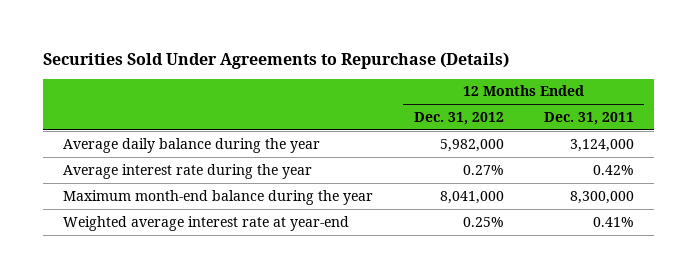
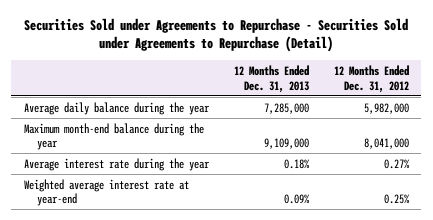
[42,51,509,69] Securities Sold Under Agreements to Repurchase (Details) -> [24,17,409,53] Securities Sold under Agreements to Repurchase - Securities Sold under Agreements to Repurchase (Detail)
[544,112,635,126] Dec. 31, 2011 -> none
none -> [233,64,309,93] 12 Months Ended Dec. 31, 2013
[63,163,313,179] Average interest rate during the year -> [23,157,210,171] Average interest rate during the year

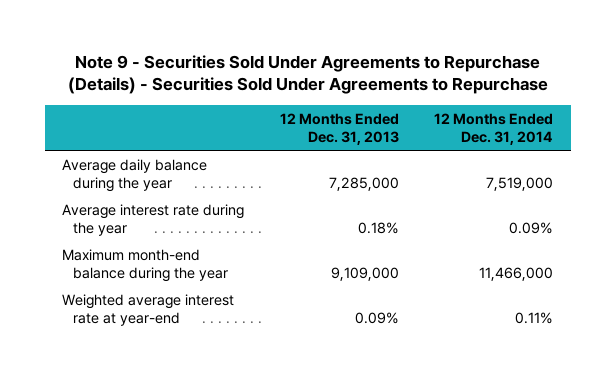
[24,17,409,53] Securities Sold under Agreements to Repurchase - Securities Sold under Agreements to Repurchase (Detail) -> [67,54,548,95] Note 9 - Securities Sold Under Agreements to Repurchase (Details) - Securities Sold Under Agreements to Repurchase
[333,64,409,93] 12 Months Ended Dec. 31, 2012 -> none
none -> [434,112,554,145] 12 Months Ended Dec. 31, 2014
[23,122,204,151] Maximum month-end balance during the year -> [62,248,228,282] Maximum month-end balance during the year

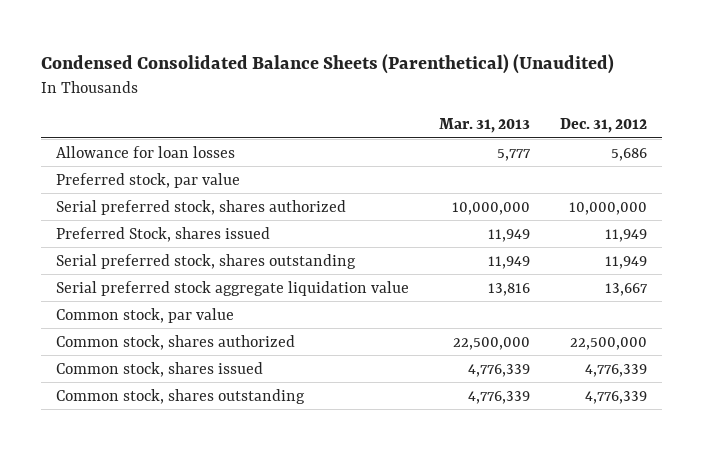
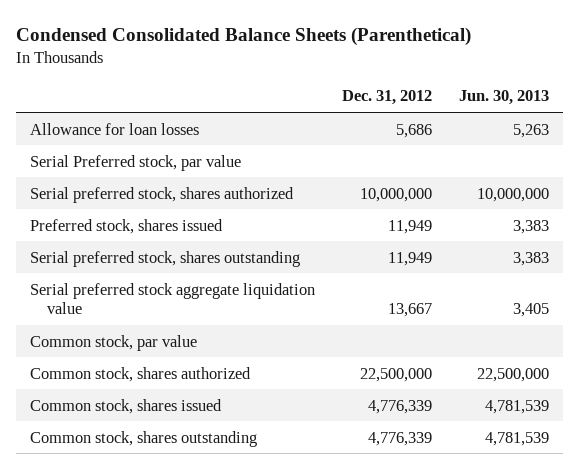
[41,53,615,74] Condensed Consolidated Balance Sheets (Parenthetical) (Unaudited) -> [15,27,471,47] Condensed Consolidated Balance Sheets (Parenthetical)
[438,117,530,133] Mar. 31, 2013 -> none
none -> [459,90,550,106] Jun. 30, 2013
[56,172,241,188] Preferred stock, par value -> [29,154,241,171] Serial Preferred stock, par value
[56,226,271,242] Preferred Stock, shares issued -> [29,218,223,234] Preferred stock, shares issued

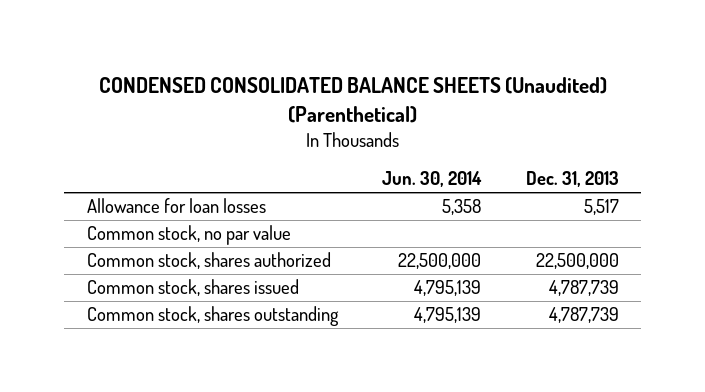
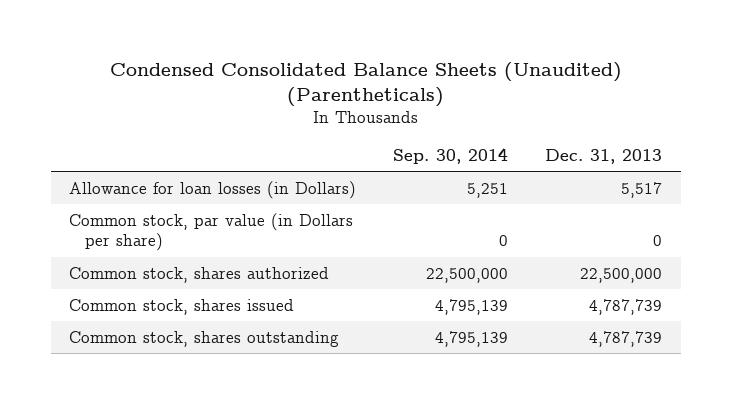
[98,77,607,123] CONDENSED CONSOLIDATED BALANCE SHEETS (Unaudited) (Parenthetical) -> [109,61,622,108] Condensed Consolidated Balance Sheets (Unaudited) (Parentheticals)
[382,171,483,188] Jun. 30, 2014 -> none
none -> [393,148,509,165] Sep. 30, 2014
[86,225,291,246] Common stock, no par value -> none
[86,198,266,214] Allowance for loan losses -> [69,180,357,199] Allowance for loan losses (in Dollars)
none -> [69,212,354,252] Common stock, par value (in Dollars per share)

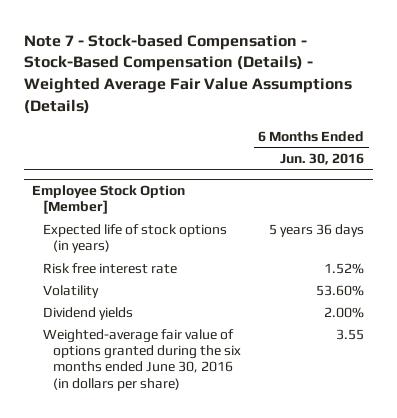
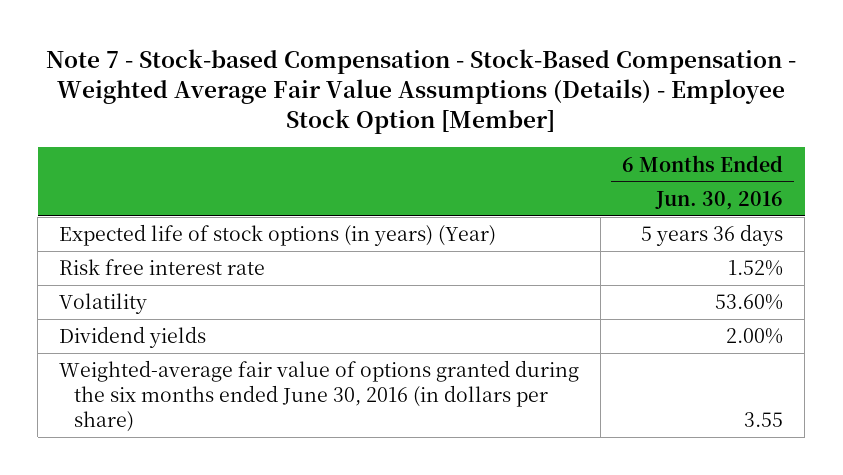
[23,33,352,114] Note 7 - Stock-based Compensation - Stock-Based Compensation (Details) - Weighted Average Fair Value Assumptions (Details) -> [46,48,797,135] Note 7 - Stock-based Compensation - Stock-Based Compensation - Weighted Average Fair Value Assumptions (Details) - Employee Stock Option [Member]
[32,184,186,215] Employee Stock Option [Member] -> none
[42,223,227,254] Expected life of stock options (in years) -> [59,224,497,247] Expected life of stock options (in years) (Year)

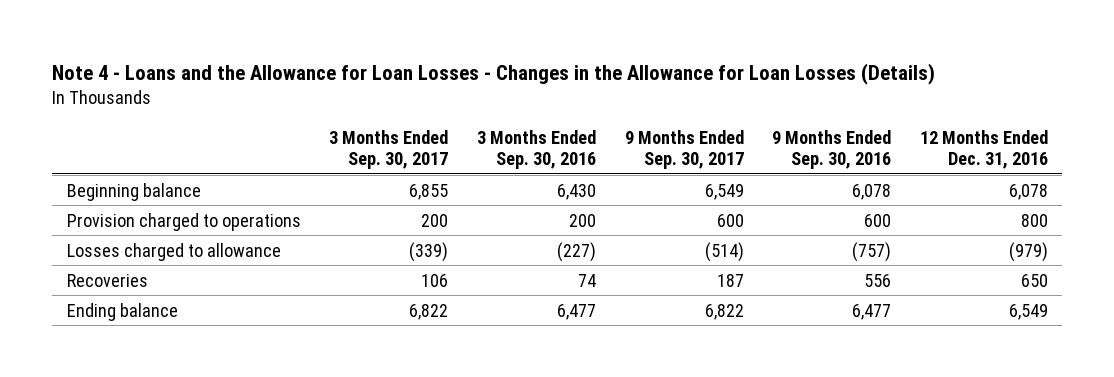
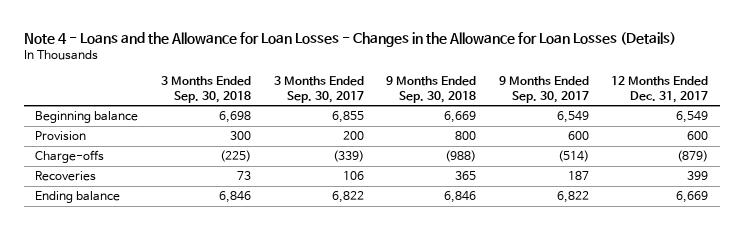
[476,129,596,169] 3 Months Ended Sep. 30, 2016 -> none
[772,129,892,169] 9 Months Ended Sep. 30, 2016 -> none
[919,129,1048,169] 12 Months Ended Dec. 31, 2016 -> none
none -> [160,75,251,103] 3 Months Ended Sep. 30, 2018
none -> [386,75,477,103] 9 Months Ended Sep. 30, 2018
none -> [611,75,709,103] 12 Months Ended Dec. 31, 2017
[66,212,301,231] Provision charged to operations -> [35,131,87,142] Provision
[66,242,281,261] Losses charged to allowance -> [35,150,105,164] Charge-offs

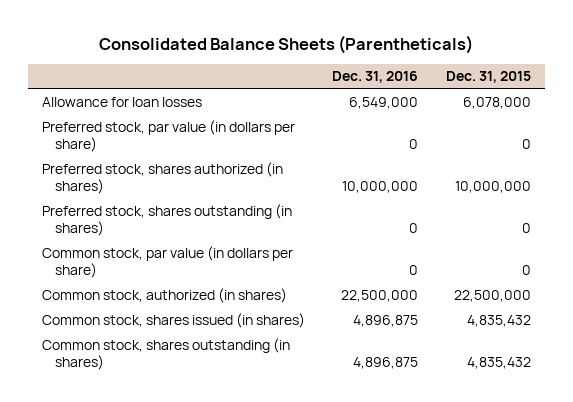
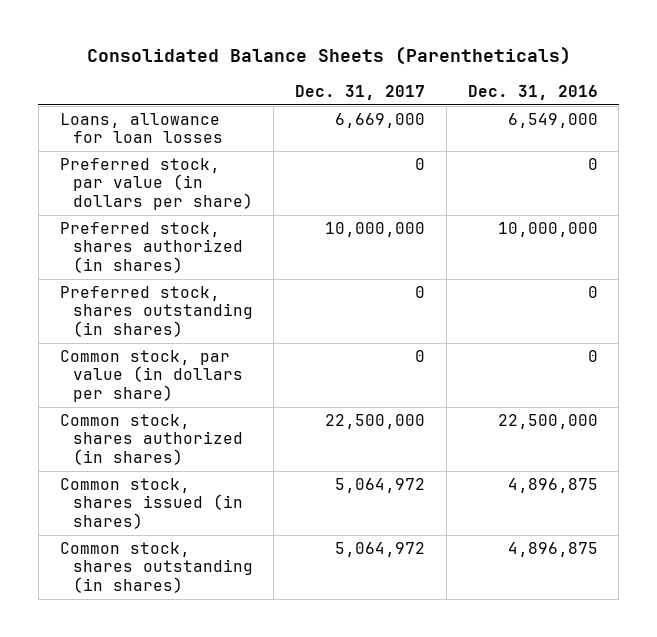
[446,71,532,84] Dec. 31, 2015 -> none
none -> [295,84,426,100] Dec. 31, 2017
[41,96,202,107] Allowance for loan losses -> [59,113,223,144] Loans, allowance for loan losses
[41,287,287,303] Common stock, authorized (in shares) -> [59,414,243,465] Common stock, shares authorized (in shares)

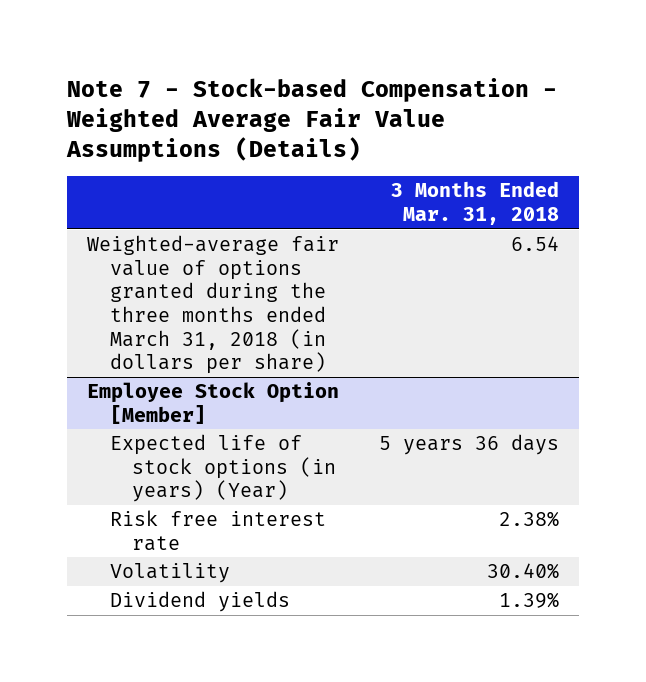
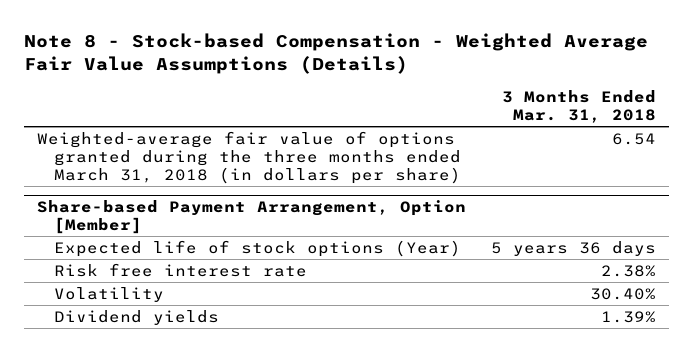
[65,77,557,162] Note 7 - Stock-based Compensation - Weighted Average Fair Value Assumptions (Details) -> [24,33,649,75] Note 8 - Stock-based Compensation - Weighted Average Fair Value Assumptions (Details)
[86,382,339,424] Employee Stock Option [Member] -> [36,199,466,235] Share-based Payment Arrangement, Option [Member]
[109,434,337,503] Expected life of stock options (in years) (Year) -> [53,239,461,257] Expected life of stock options (Year)

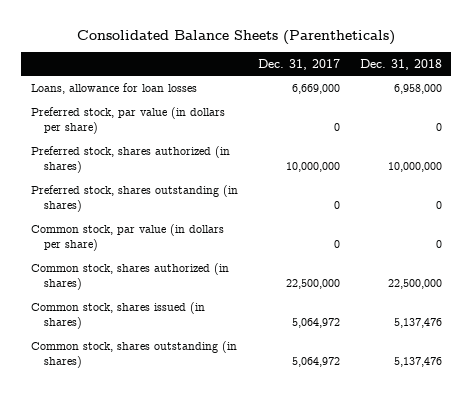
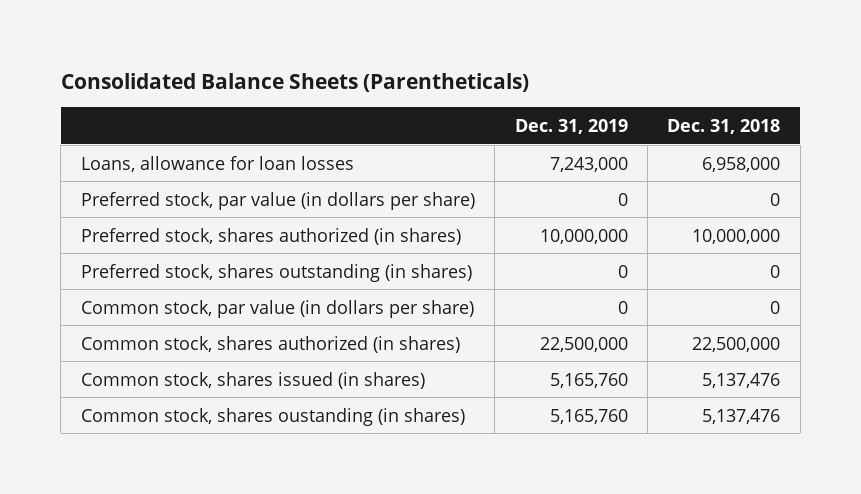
[257,58,340,70] Dec. 31, 2017 -> none
none -> [514,118,628,134] Dec. 31, 2019
[31,341,238,368] Common stock, shares outstanding (in shares) -> [80,407,465,426] Common stock, shares oustanding (in shares)

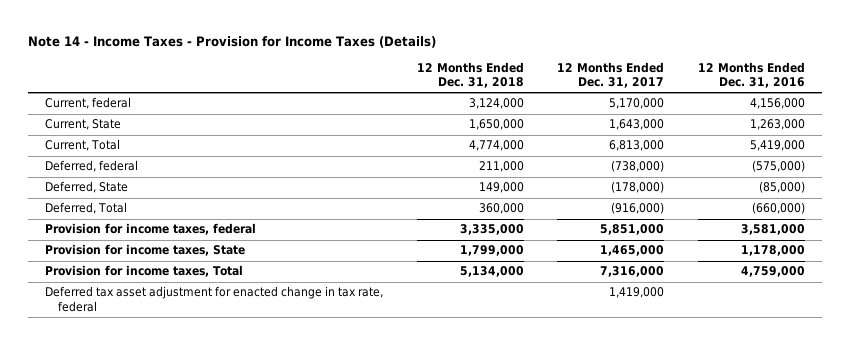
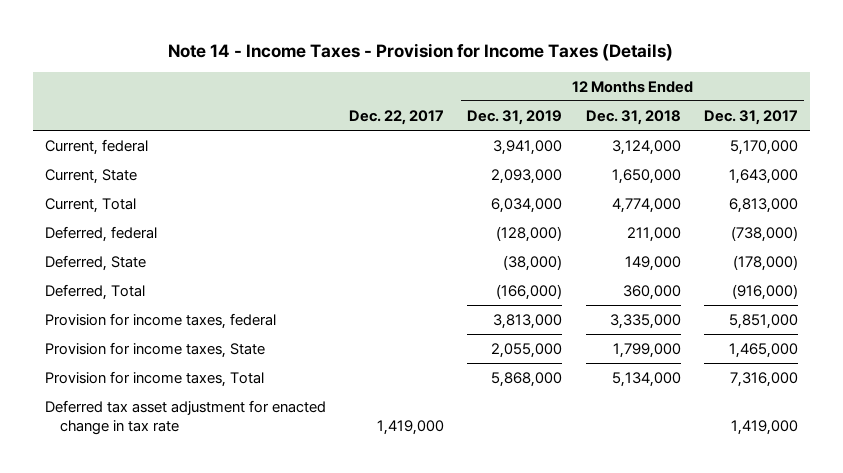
[697,61,805,89] 12 Months Ended Dec. 31, 2016 -> none
none -> [348,109,444,125] Dec. 22, 2017
none -> [467,109,563,125] Dec. 31, 2019
[45,286,384,312] Deferred tax asset adjustment for enacted change in tax rate, federal -> [44,399,326,435] Deferred tax asset adjustment for enacted change in tax rate

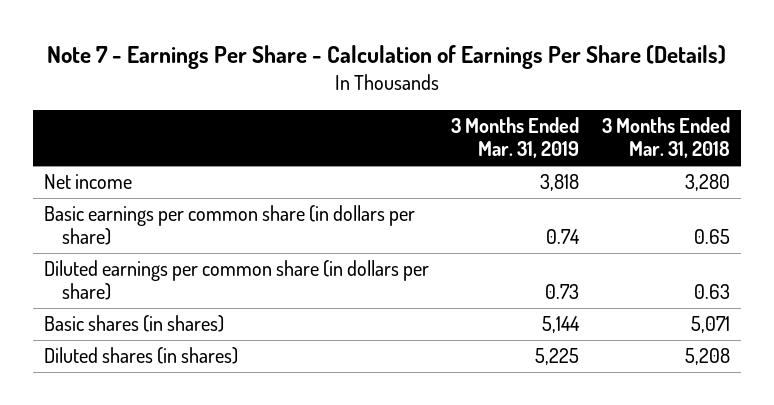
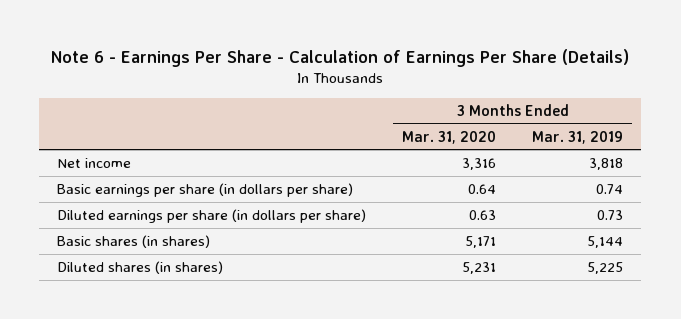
[46,45,726,70] Note 7 - Earnings Per Share - Calculation of Earnings Per Share (Details) -> [51,48,630,67] Note 6 - Earnings Per Share - Calculation of Earnings Per Share (Details)
[602,117,731,159] 3 Months Ended Mar. 31, 2018 -> none
none -> [402,130,497,144] Mar. 31, 2020
[43,205,415,246] Basic earnings per common share (in dollars per share) -> [57,182,354,197] Basic earnings per share (in dollars per share)
[43,260,429,301] Diluted earnings per common share (in dollars per share) -> [57,208,367,223] Diluted earnings per share (in dollars per share)

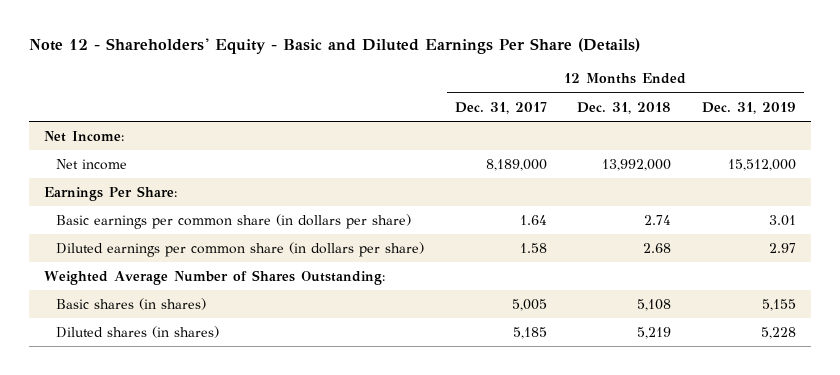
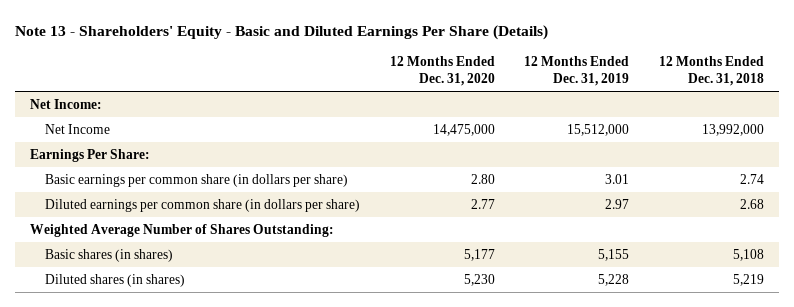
[28,38,640,55] Note 12 - Shareholders' Equity - Basic and Diluted Earnings Per Share (Details) -> [14,24,548,40] Note 13 - Shareholders' Equity - Basic and Diluted Earnings Per Share (Details)
[454,101,547,114] Dec. 31, 2017 -> none
none -> [389,56,495,86] 12 Months Ended Dec. 31, 2020
[55,159,127,171] Net income -> [44,124,110,135] Net Income

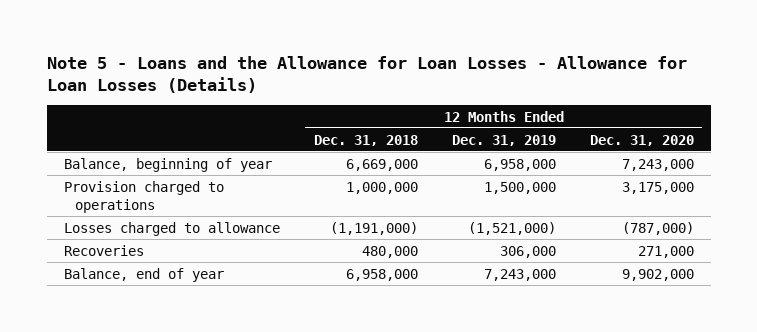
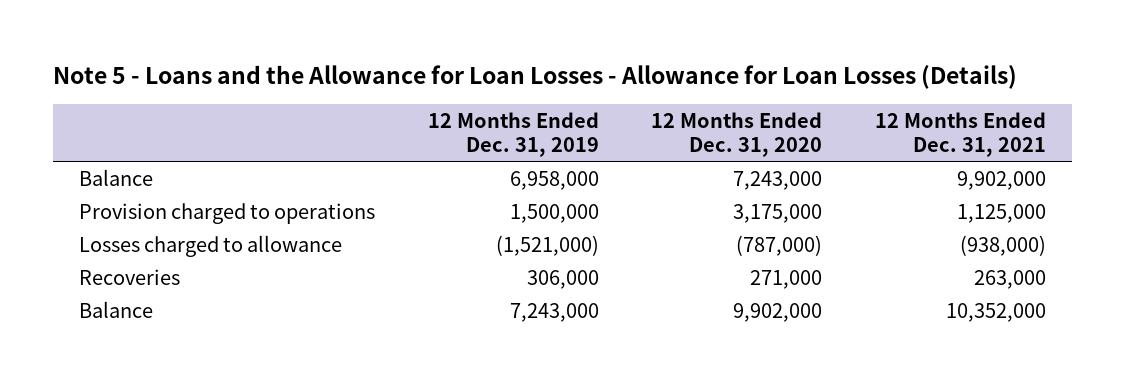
[313,134,418,146] Dec. 31, 2018 -> none
none -> [874,111,1046,158] 12 Months Ended Dec. 31, 2021
[63,157,272,172] Balance, beginning of year -> [78,168,153,186] Balance
[63,267,224,282] Balance, end of year -> [78,300,153,318] Balance

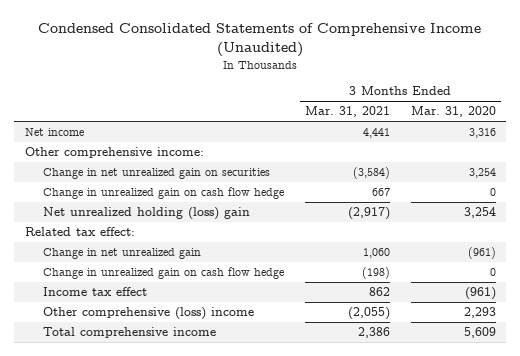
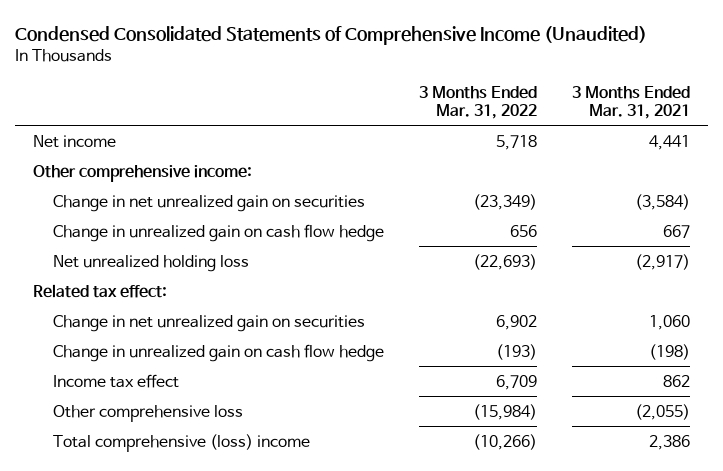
[410,106,496,118] Mar. 31, 2020 -> none
none -> [419,85,538,119] 3 Months Ended Mar. 31, 2022
[43,207,251,221] Net unrealized holding (loss) gain -> [52,254,249,272] Net unrealized holding loss
[43,248,202,260] Change in net unrealized gain -> [52,314,365,332] Change in net unrealized gain on securities
[43,307,255,321] Other comprehensive (loss) income -> [52,404,243,422] Other comprehensive loss
[43,327,217,339] Total comprehensive income -> [52,433,310,452] Total comprehensive (loss) income

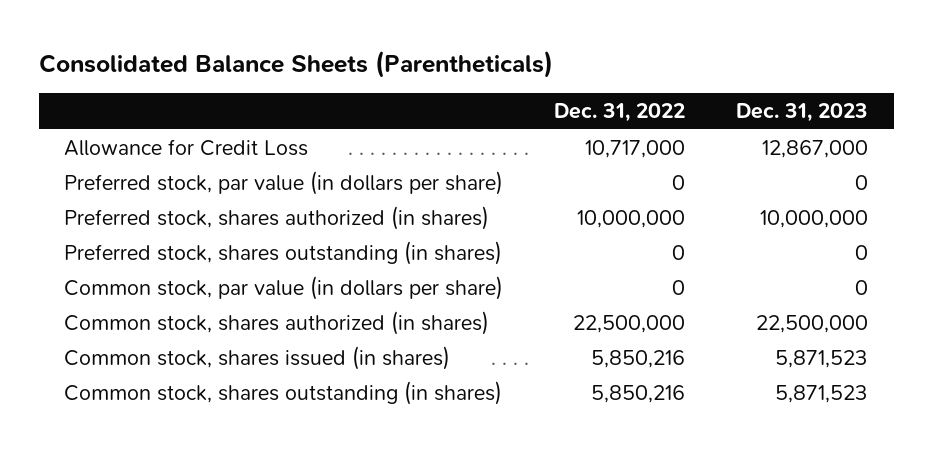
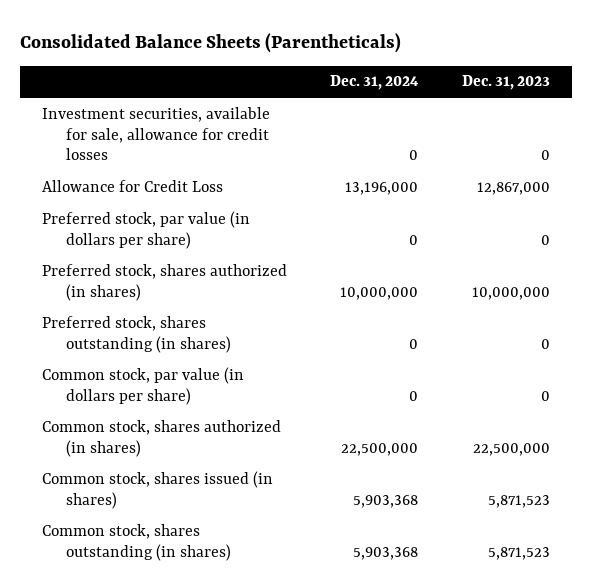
[554,103,686,123] Dec. 31, 2022 -> none
none -> [330,75,420,91] Dec. 31, 2024
none -> [41,106,270,161] Investment securities, available for sale, allowance for credit losses

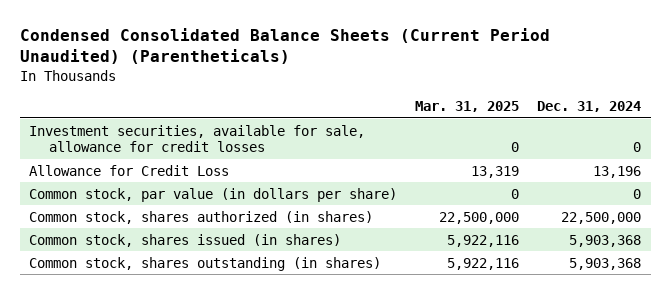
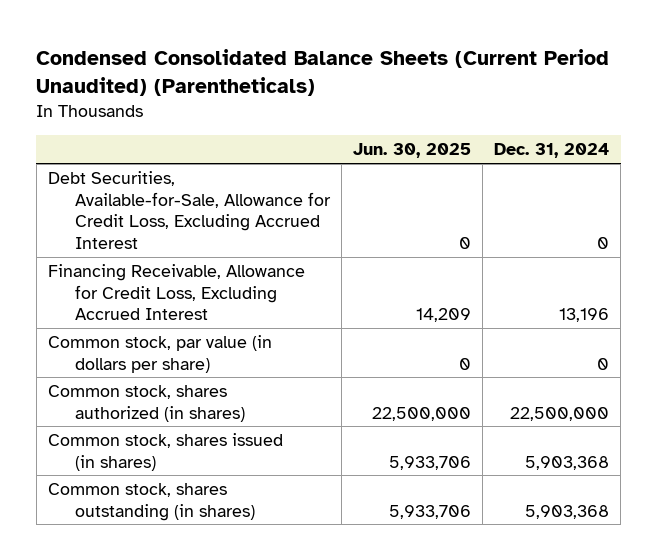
[415,101,520,113] Mar. 31, 2025 -> none
none -> [352,143,471,159] Jun. 30, 2025
[28,124,365,153] Investment securities, available for sale, allowance for credit losses -> [48,170,331,250] Debt Securities, Available-for-Sale, Allowance for Credit Loss, Excluding Accrued Interest
[28,164,229,176] Allowance for Credit Loss -> [48,263,306,321] Financing Receivable, Allowance for Credit Loss, Excluding Accrued Interest

